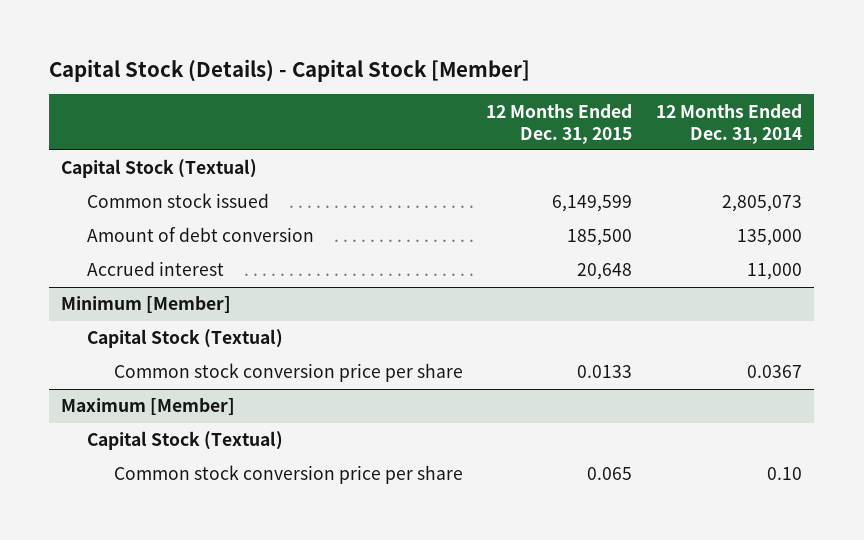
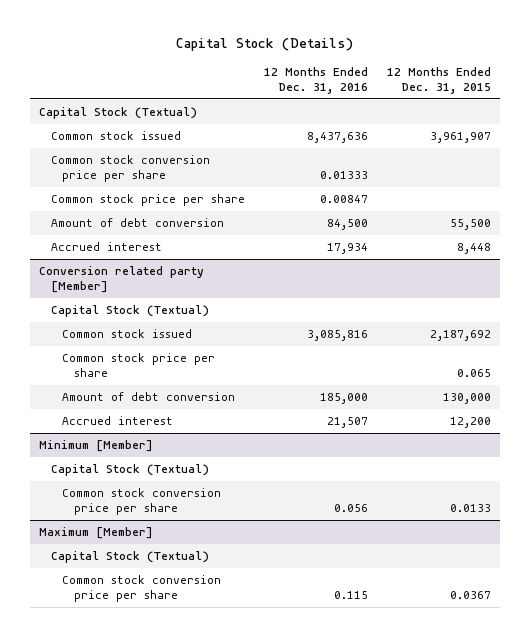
[49,58,531,82] Capital Stock (Details) - Capital Stock [Member] -> [175,38,353,52] Capital Stock (Details)
[656,103,803,144] 12 Months Ended Dec. 31, 2014 -> none
none -> [263,67,368,95] 12 Months Ended Dec. 31, 2016
[552,195,633,213] 6,149,599 -> [429,132,491,144] 3,961,907
none -> [50,155,210,182] Common stock conversion price per share
none -> [50,194,245,207] Common stock price per share
[567,229,633,247] 185,500 -> [449,219,491,231] 55,500
[577,263,633,281] 20,648 -> [456,243,491,255] 8,448
none -> [39,266,205,293] Conversion related party [Member]
none -> [50,305,209,318] Capital Stock (Textual)
none -> [62,329,193,339] Common stock issued
none -> [62,353,216,377] Common stock price per share
none -> [62,392,236,402] Amount of debt conversion
none -> [62,416,174,426] Accrued interest
[587,467,633,481] 0.065 -> [449,590,491,599] 0.0367

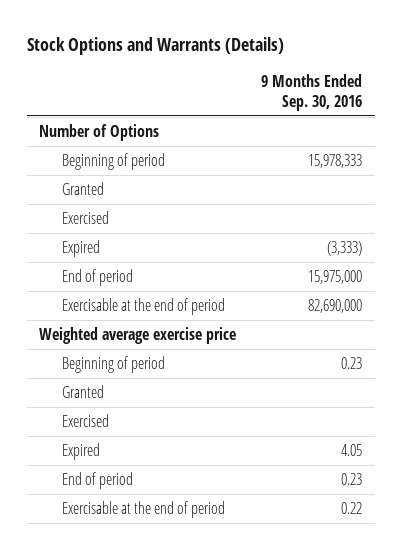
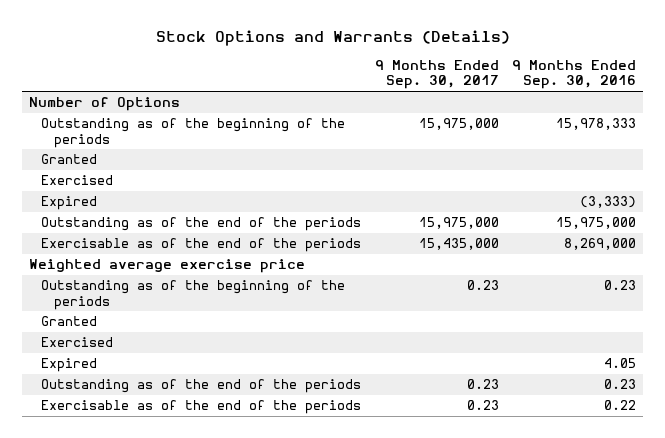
none -> [374,59,499,90] 9 Months Ended Sep. 30, 2017
[61,153,165,171] Beginning of period -> [41,118,346,148] Outstanding as of the beginning of the periods
[61,269,133,287] End of period -> [41,217,362,232] Outstanding as of the end of the periods
[61,298,225,316] Exercisable at the end of period -> [41,238,362,253] Exercisable as of the end of the periods
[308,299,363,314] 82,690,000 -> [564,238,637,251] 8,269,000
[61,356,165,374] Beginning of period -> [41,280,346,310] Outstanding as of the beginning of the periods
[61,472,133,490] End of period -> [41,379,362,394] Outstanding as of the end of the periods
[61,501,225,519] Exercisable at the end of period -> [41,400,362,415] Exercisable as of the end of the periods

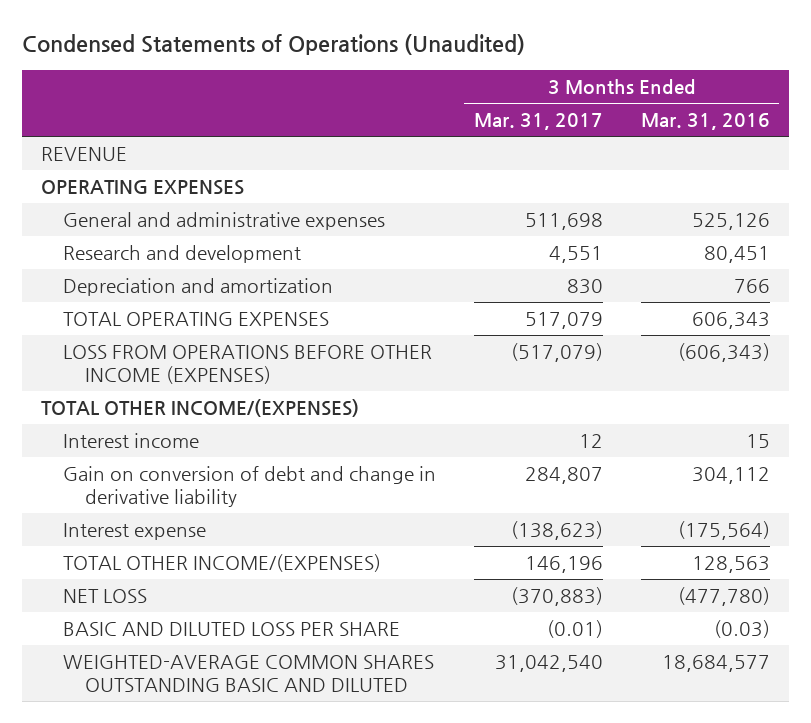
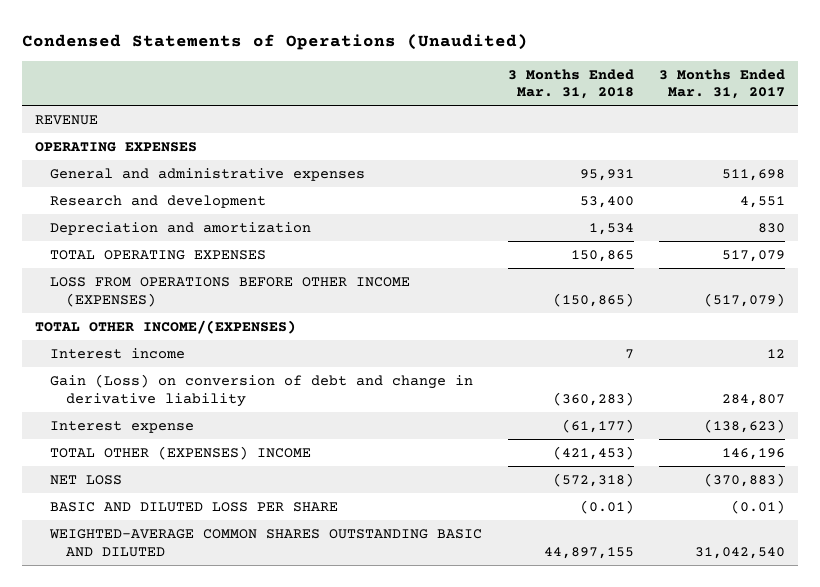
[640,113,770,131] Mar. 31, 2016 -> none
none -> [507,68,634,100] 3 Months Ended Mar. 31, 2018
[62,466,436,508] Gain on conversion of debt and change in derivative liability -> [50,373,474,407] Gain (Loss) on conversion of debt and change in derivative liability
[62,554,381,573] TOTAL OTHER INCOME/(EXPENSES) -> [50,445,312,460] TOTAL OTHER (EXPENSES) INCOME

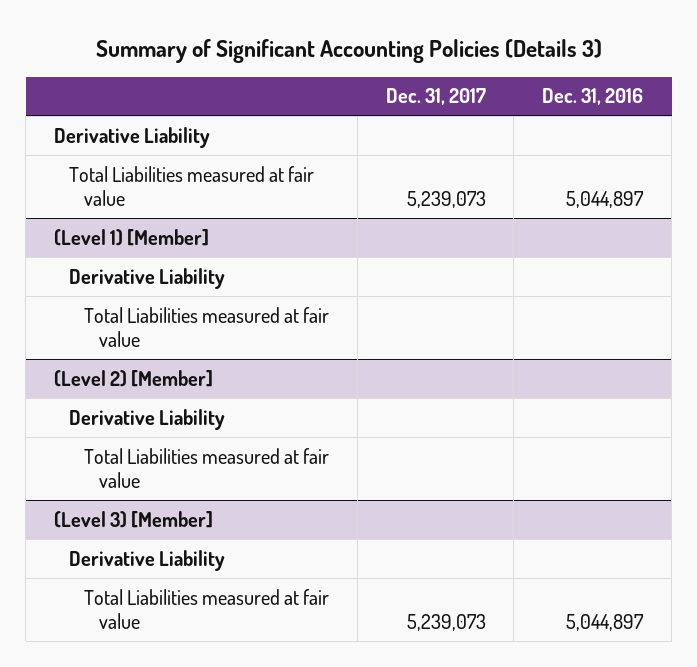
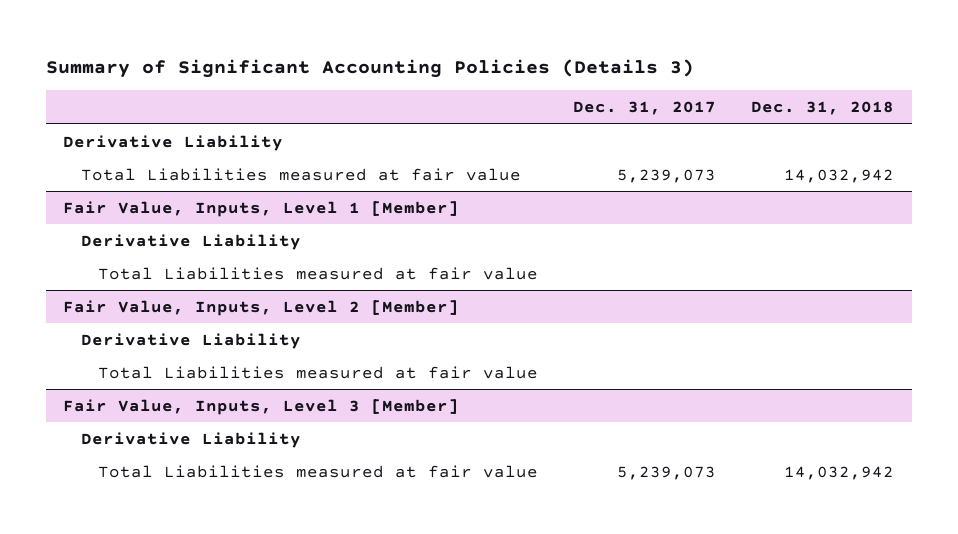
[542,88,644,106] Dec. 31, 2016 -> none
none -> [751,101,895,116] Dec. 31, 2018
[54,228,210,246] (Level 1) [Member] -> [63,200,460,217] Fair Value, Inputs, Level 1 [Member]
[54,369,214,387] (Level 2) [Member] -> [63,299,460,316] Fair Value, Inputs, Level 2 [Member]
[54,510,214,528] (Level 3) [Member] -> [63,398,460,415] Fair Value, Inputs, Level 3 [Member]

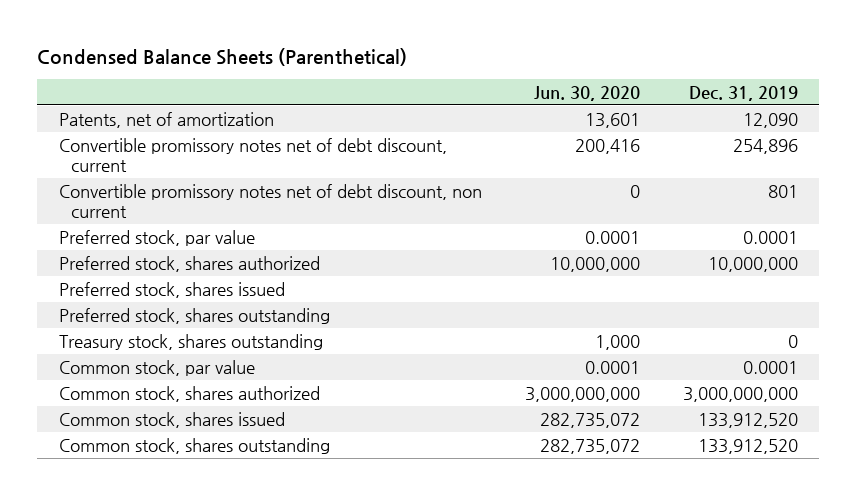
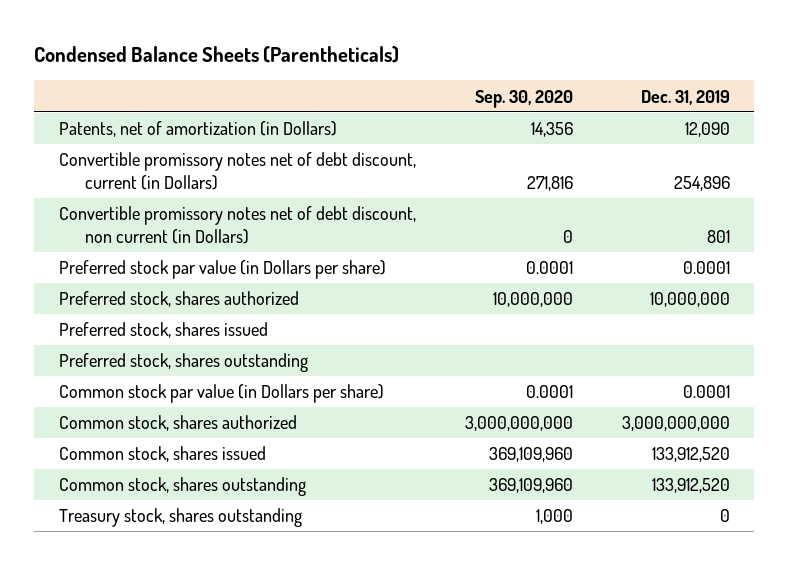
[37,47,408,66] Condensed Balance Sheets (Parenthetical) -> [34,46,400,64] Condensed Balance Sheets (Parentheticals)
[533,85,640,101] Jun. 30, 2020 -> none
none -> [474,89,573,108] Sep. 30, 2020
[58,111,274,128] Patents, net of amortization -> [58,121,337,138] Patents, net of amortization (in Dollars)
[58,137,447,173] Convertible promissory notes net of debt discount, current -> [58,152,416,191] Convertible promissory notes net of debt discount, current (in Dollars)
[58,183,482,219] Convertible promissory notes net of debt discount, non current -> [58,206,416,245] Convertible promissory notes net of debt discount, non current (in Dollars)
[58,229,255,246] Preferred stock, par value -> [58,260,386,280] Preferred stock par value (in Dollars per share)
[58,359,255,376] Common stock, par value -> [58,384,384,404] Common stock par value (in Dollars per share)
[58,333,323,350] Treasury stock, shares outstanding -> [58,508,302,528] Treasury stock, shares outstanding

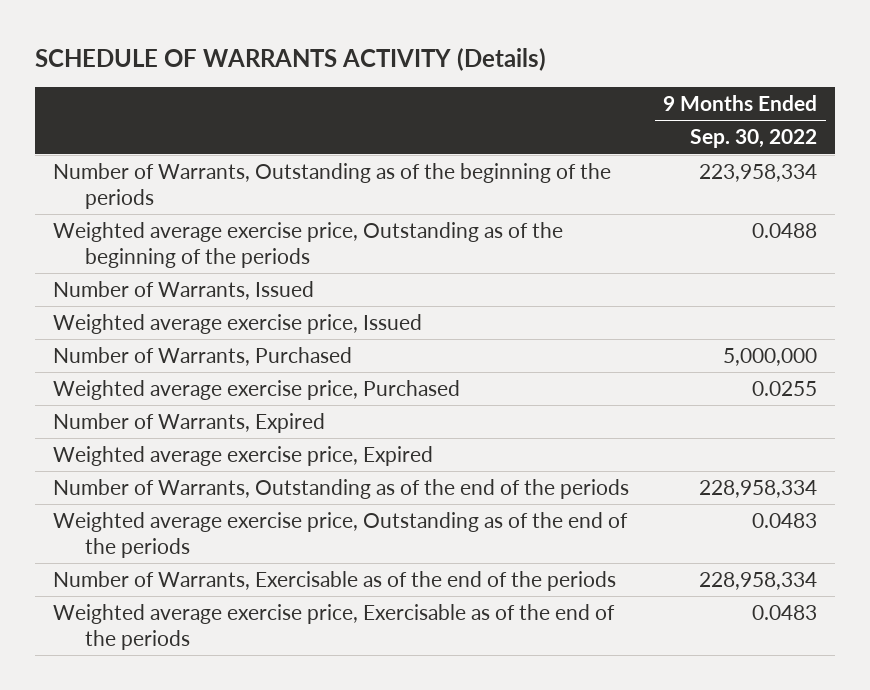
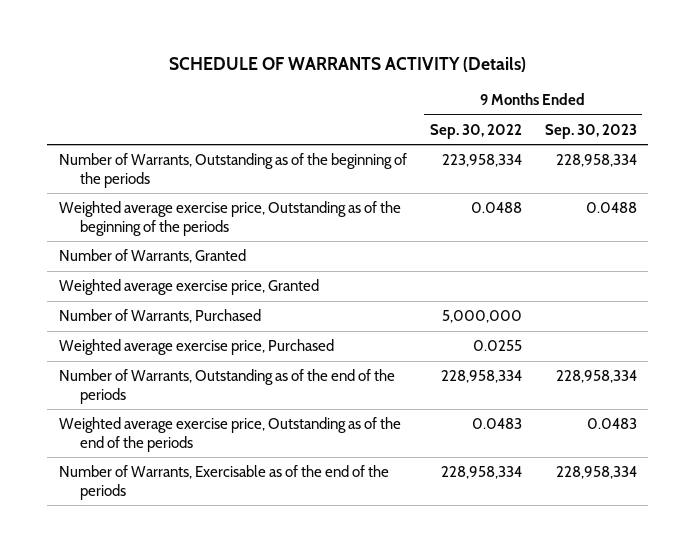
none -> [544,123,637,139] Sep. 30, 2023
[52,280,314,300] Number of Warrants, Issued -> [58,249,246,264] Number of Warrants, Granted
[52,313,422,334] Weighted average exercise price, Issued -> [58,279,319,296] Weighted average exercise price, Granted
[52,412,325,433] Number of Warrants, Expired -> none
[52,445,433,466] Weighted average exercise price, Expired -> none
[52,603,615,650] Weighted average exercise price, Exercisable as of the end of the periods -> none

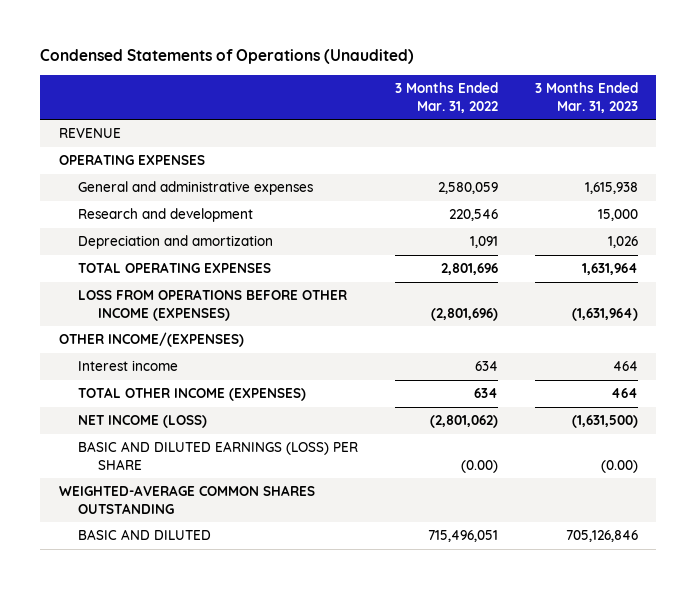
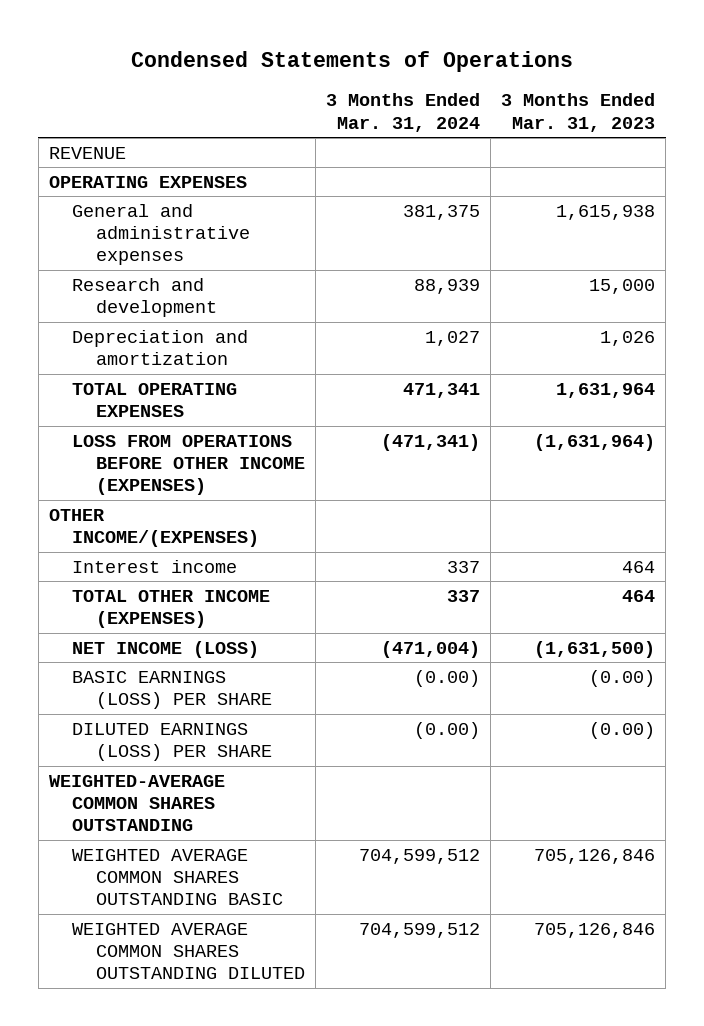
[40,49,415,65] Condensed Statements of Operations (Unaudited) -> [130,51,573,73] Condensed Statements of Operations
[395,82,499,113] 3 Months Ended Mar. 31, 2022 -> none
none -> [325,93,480,132] 3 Months Ended Mar. 31, 2024
[78,441,359,470] BASIC AND DILUTED EARNINGS (LOSS) PER SHARE -> [72,670,272,710] BASIC EARNINGS (LOSS) PER SHARE
none -> [72,722,272,762] DILUTED EARNINGS (LOSS) PER SHARE
[78,529,212,541] BASIC AND DILUTED -> [72,848,283,906] WEIGHTED AVERAGE COMMON SHARES OUTSTANDING BASIC
none -> [72,922,305,980] WEIGHTED AVERAGE COMMON SHARES OUTSTANDING DILUTED

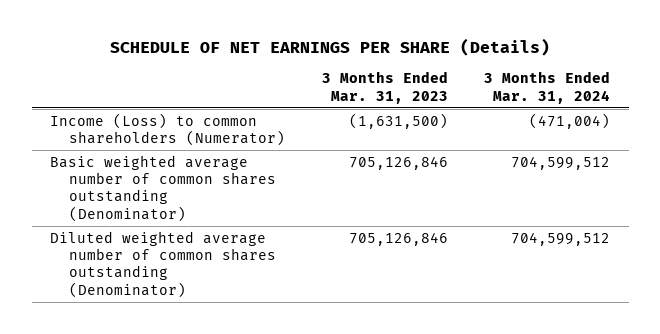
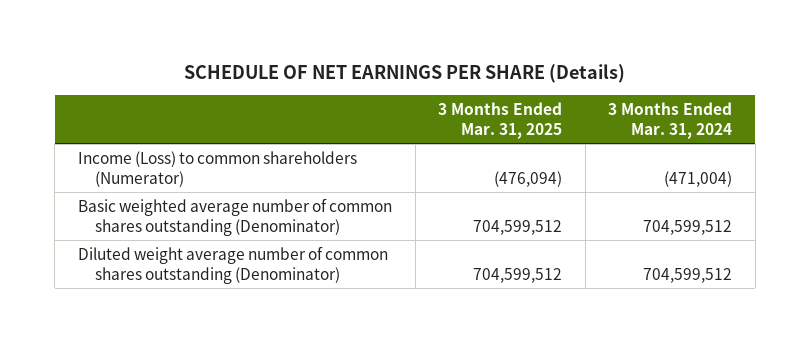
[321,71,448,104] 3 Months Ended Mar. 31, 2023 -> none
none -> [438,102,563,139] 3 Months Ended Mar. 31, 2025
[49,230,277,298] Diluted weighted average number of common shares outstanding (Denominator) -> [77,246,388,284] Diluted weight average number of common shares outstanding (Denominator)

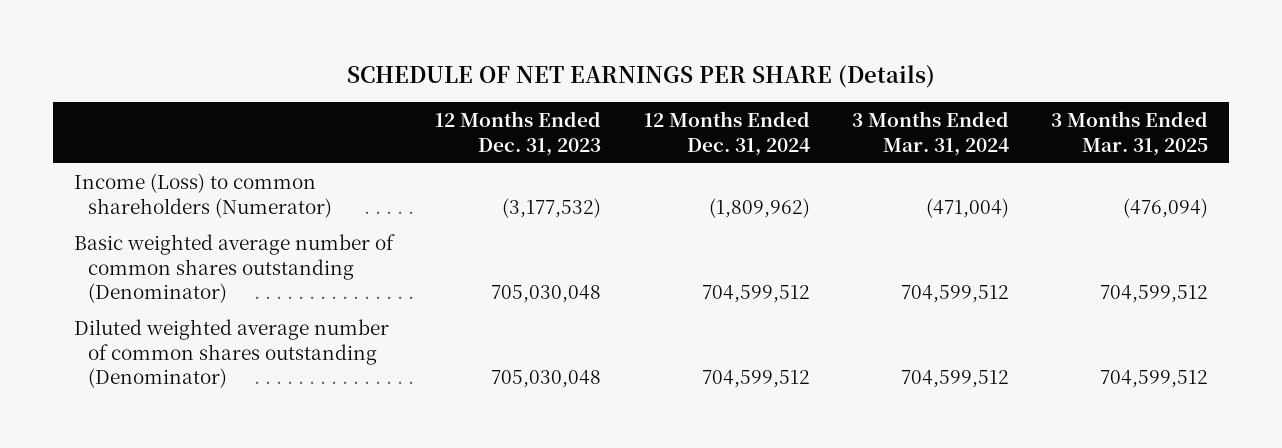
none -> [435,111,602,156] 12 Months Ended Dec. 31, 2023
none -> [643,111,810,156] 12 Months Ended Dec. 31, 2024
[77,246,388,284] Diluted weight average number of common shares outstanding (Denominator) -> [73,319,389,389] Diluted weighted average number of common shares outstanding (Denominator)

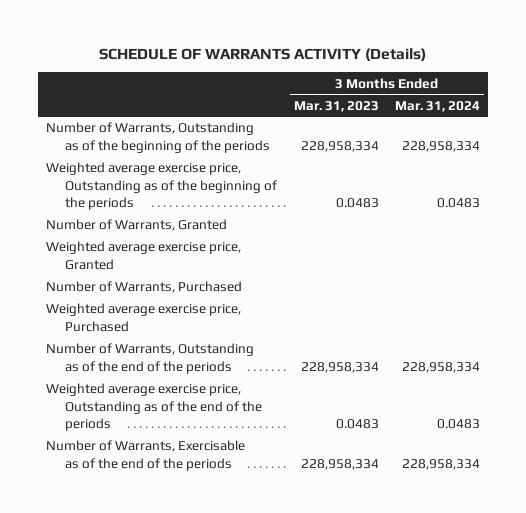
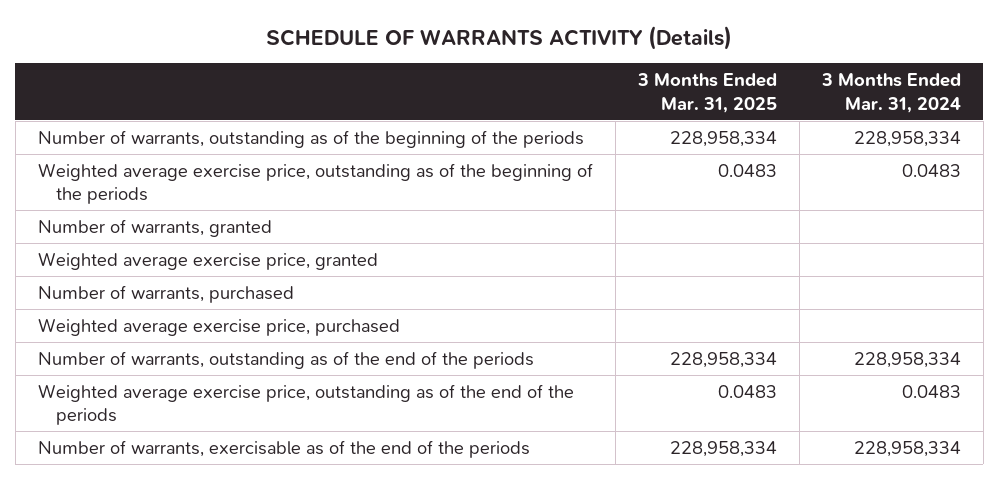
[293,100,379,112] Mar. 31, 2023 -> none
none -> [636,73,777,113] 3 Months Ended Mar. 31, 2025
[45,122,271,153] Number of Warrants, Outstanding as of the beginning of the periods -> [37,129,584,148] Number of warrants, outstanding as of the beginning of the periods
[45,162,279,211] Weighted average exercise price, Outstanding as of the beginning of the periods -> [37,162,593,205] Weighted average exercise price, outstanding as of the beginning of the periods
[45,219,227,232] Number of Warrants, Granted -> [37,218,272,237] Number of warrants, granted
[45,241,241,270] Weighted average exercise price, Granted -> [37,251,378,270] Weighted average exercise price, granted
[45,281,242,294] Number of Warrants, Purchased -> [37,284,294,303] Number of warrants, purchased
[45,303,241,332] Weighted average exercise price, Purchased -> [37,317,400,336] Weighted average exercise price, purchased
[45,343,254,374] Number of Warrants, Outstanding as of the end of the periods -> [37,350,534,369] Number of warrants, outstanding as of the end of the periods
[45,383,263,432] Weighted average exercise price, Outstanding as of the end of the periods -> [37,383,574,426] Weighted average exercise price, outstanding as of the end of the periods
[45,440,245,471] Number of Warrants, Exercisable as of the end of the periods -> [37,439,530,458] Number of warrants, exercisable as of the end of the periods

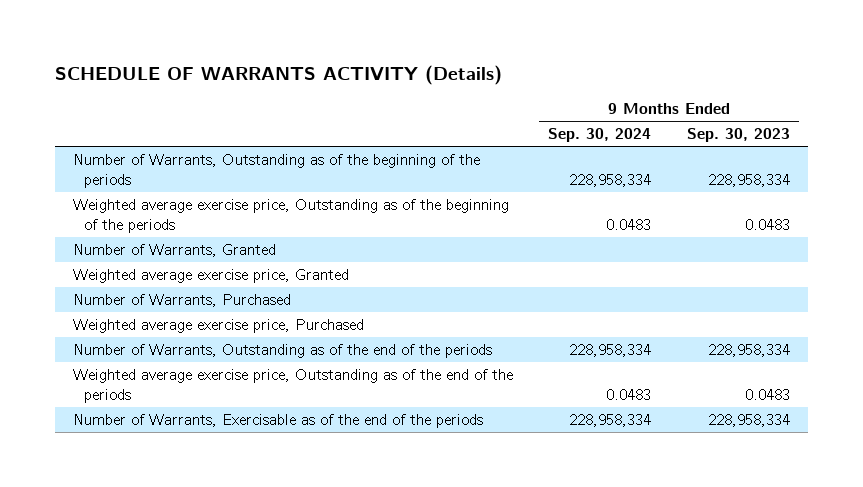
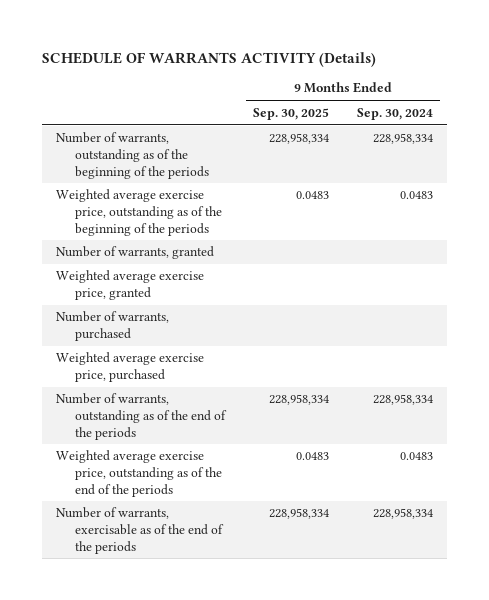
[686,128,790,143] Sep. 30, 2023 -> none
none -> [252,107,329,120] Sep. 30, 2025
[72,154,480,188] Number of Warrants, Outstanding as of the beginning of the periods -> [56,132,209,179] Number of warrants, outstanding as of the beginning of the periods
[72,199,509,233] Weighted average exercise price, Outstanding as of the beginning of the periods -> [56,189,222,236] Weighted average exercise price, outstanding as of the beginning of the periods
[72,244,276,258] Number of Warrants, Granted -> [56,246,215,260] Number of warrants, granted
[72,269,349,284] Weighted average exercise price, Granted -> [56,270,205,300] Weighted average exercise price, granted
[72,294,291,308] Number of Warrants, Purchased -> [56,311,170,341] Number of warrants, purchased
[72,319,364,334] Weighted average exercise price, Purchased -> [56,352,205,382] Weighted average exercise price, purchased
[72,344,492,359] Number of Warrants, Outstanding as of the end of the periods -> [56,393,227,440] Number of warrants, outstanding as of the end of the periods
[72,369,513,403] Weighted average exercise price, Outstanding as of the end of the periods -> [56,450,222,497] Weighted average exercise price, outstanding as of the end of the periods
[72,414,483,429] Number of Warrants, Exercisable as of the end of the periods -> [56,507,224,554] Number of warrants, exercisable as of the end of the periods

